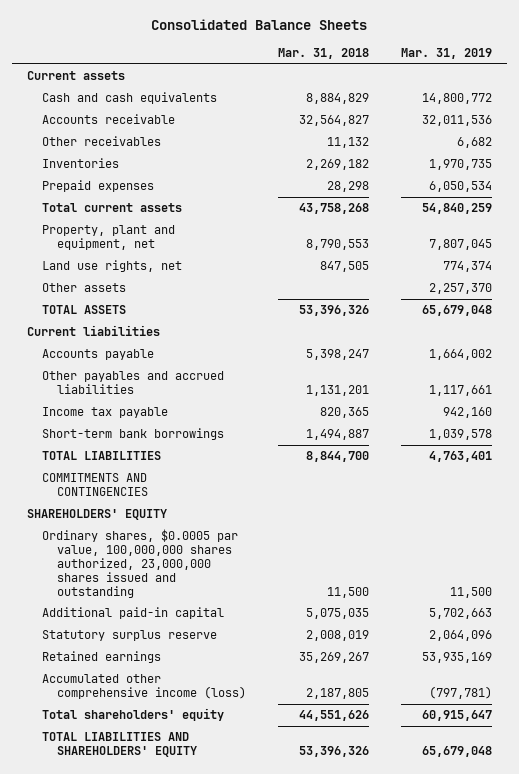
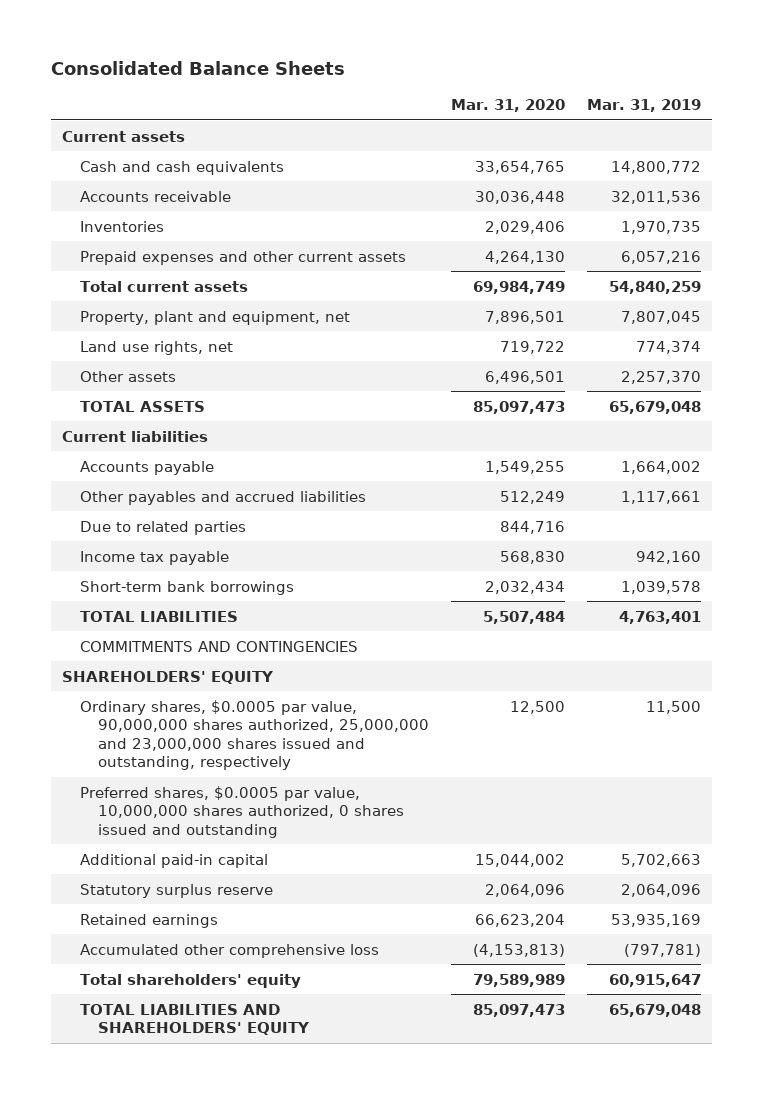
[277,48,369,60] Mar. 31, 2018 -> none
none -> [450,99,565,113] Mar. 31, 2020
[42,136,162,147] Other receivables -> none
[42,180,155,193] Prepaid expenses -> [79,250,406,265] Prepaid expenses and other current assets
[428,181,492,193] 6,050,534 -> [620,250,701,264] 6,057,216
none -> [79,520,246,535] Due to related parties
[42,529,239,598] Ordinary shares, $0.0005 par value, 100,000,000 shares authorized, 23,000,000 shares issued and outstanding -> [79,699,429,771] Ordinary shares, $0.0005 par value, 90,000,000 shares authorized, 25,000,000 and 23,000,000 shares issued and outstanding, respectively
none -> [79,785,404,838] Preferred shares, $0.0005 par value, 10,000,000 shares authorized, 0 shares issued and outstanding
[42,674,247,700] Accumulated other comprehensive income (loss) -> [79,943,379,958] Accumulated other comprehensive loss

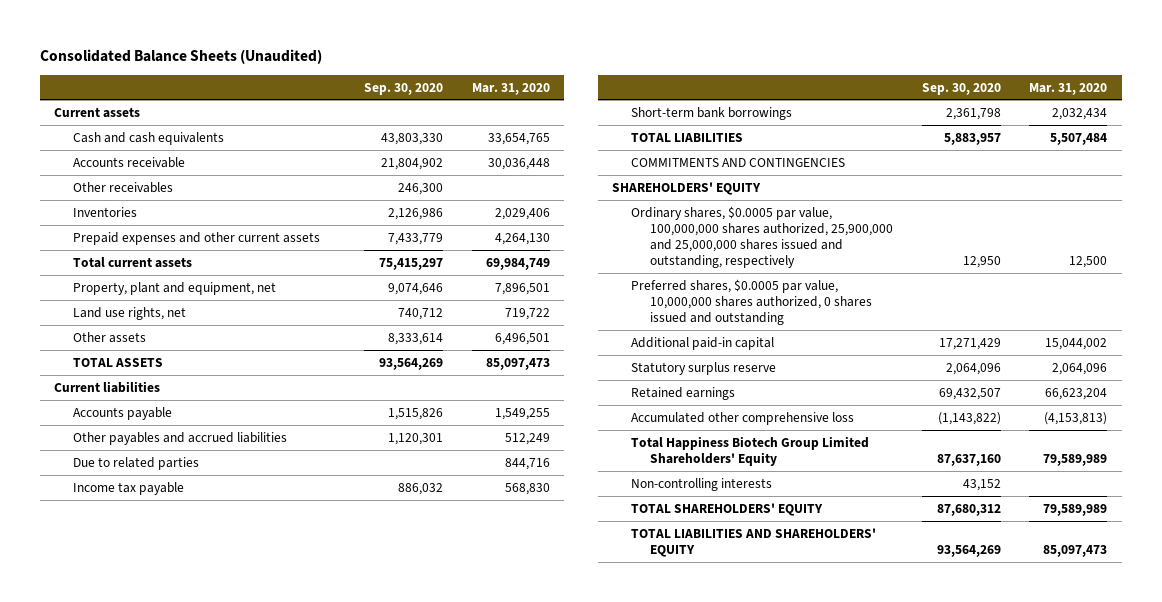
[50,60,345,75] Consolidated Balance Sheets -> [40,49,323,65] Consolidated Balance Sheets (Unaudited)
[586,99,701,113] Mar. 31, 2019 -> none
none -> [364,82,444,95] Sep. 30, 2020
none -> [73,181,174,193] Other receivables
[79,699,429,771] Ordinary shares, $0.0005 par value, 90,000,000 shares authorized, 25,000,000 and 23,000,000 shares issued and outstanding, respectively -> [631,205,894,269] Ordinary shares, $0.0005 par value, 100,000,000 shares authorized, 25,900,000 and 25,000,000 shares issued and outstanding, respectively
[79,973,301,988] Total shareholders' equity -> [631,435,870,466] Total Happiness Biotech Group Limited Shareholders' Equity
none -> [631,477,773,491] Non-controlling interests
none -> [631,502,824,516] TOTAL SHAREHOLDERS' EQUITY

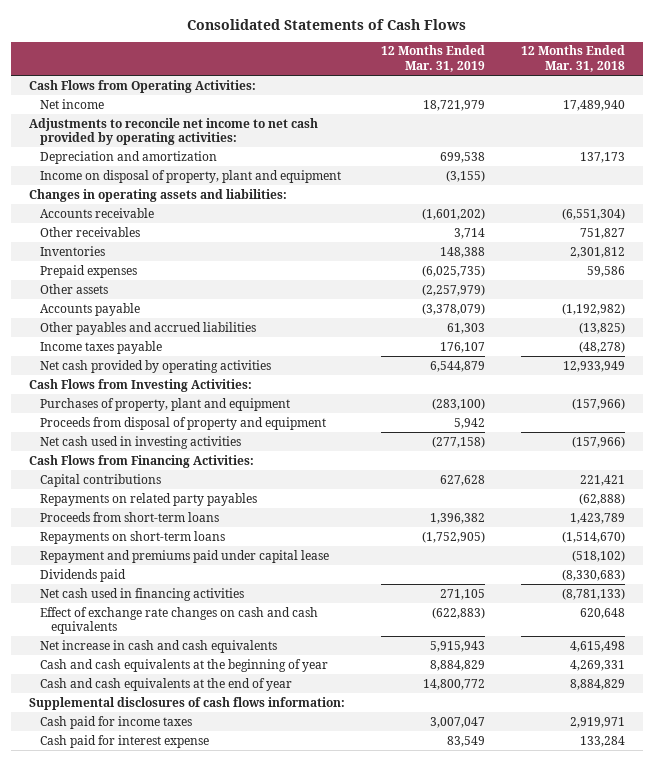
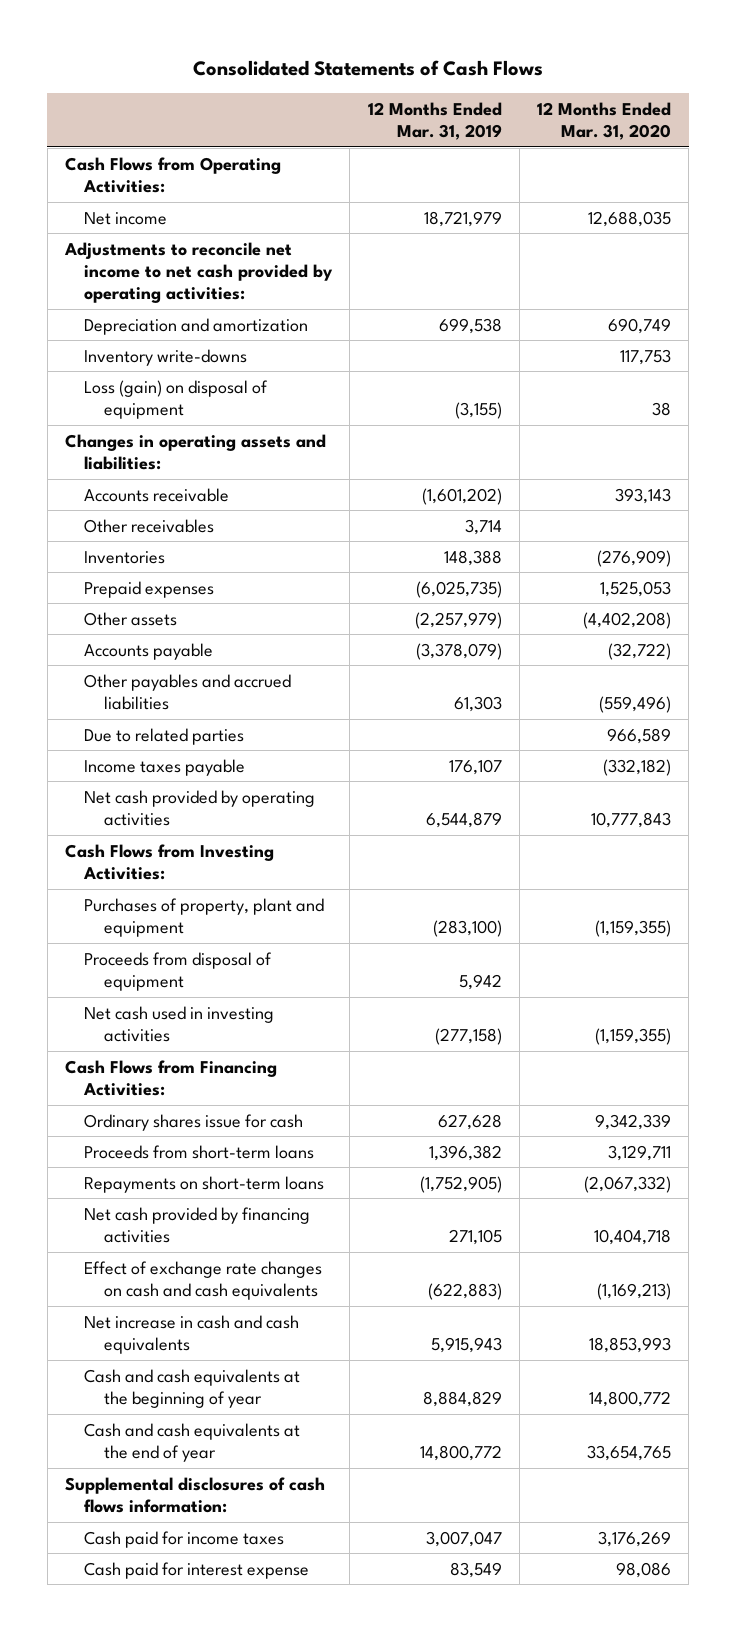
[520,45,625,72] 12 Months Ended Mar. 31, 2018 -> none
none -> [536,101,671,140] 12 Months Ended Mar. 31, 2020
none -> [84,348,248,366] Inventory write-downs
[39,169,341,183] Income on disposal of property, plant and equipment -> [84,379,269,419] Loss (gain) on disposal of equipment
none -> [84,727,245,745] Due to related parties
[39,416,326,430] Proceeds from disposal of property and equipment -> [84,951,273,991] Proceeds from disposal of equipment
[39,492,257,506] Repayments on related party payables -> none
[39,473,161,487] Capital contributions -> [84,1113,304,1131] Ordinary shares issue for cash
[39,549,329,563] Repayment and premiums paid under capital lease -> none
[39,568,126,582] Dividends paid -> none
[39,587,244,601] Net cash used in financing activities -> [84,1206,311,1243] Net cash provided by financing activities

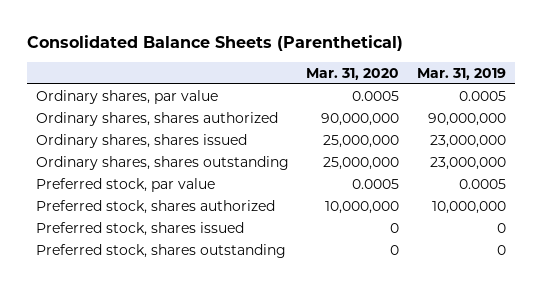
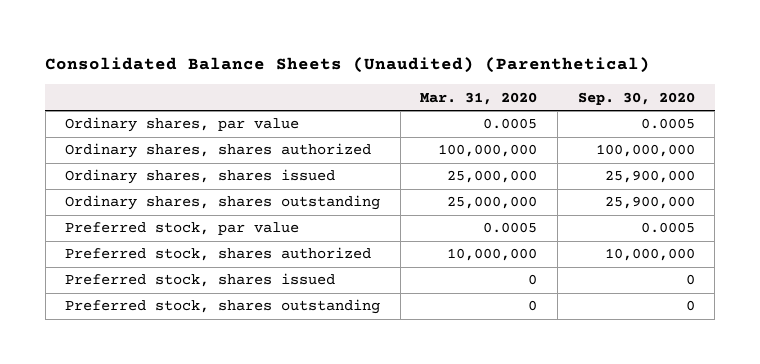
[26,35,403,52] Consolidated Balance Sheets (Parenthetical) -> [45,56,651,73] Consolidated Balance Sheets (Unaudited) (Parenthetical)
[417,67,507,80] Mar. 31, 2019 -> none
none -> [577,91,695,105] Sep. 30, 2020
[321,112,400,126] 90,000,000 -> [438,144,538,158] 100,000,000

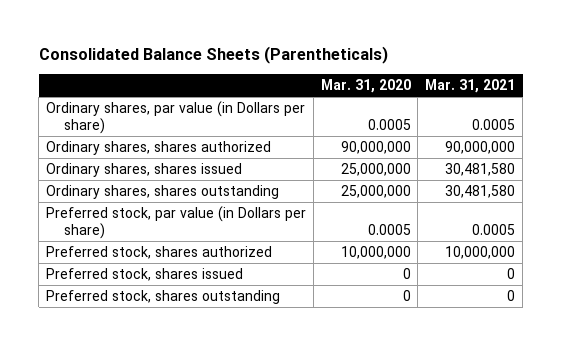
[45,56,651,73] Consolidated Balance Sheets (Unaudited) (Parenthetical) -> [38,46,388,65] Consolidated Balance Sheets (Parentheticals)
[577,91,695,105] Sep. 30, 2020 -> none
none -> [425,78,516,93] Mar. 31, 2021
[65,117,300,133] Ordinary shares, par value -> [45,100,305,134] Ordinary shares, par value (in Dollars per share)
[438,144,538,158] 100,000,000 -> [340,140,411,154] 90,000,000
[65,222,300,236] Preferred stock, par value -> [45,205,306,239] Preferred stock, par value (in Dollars per share)

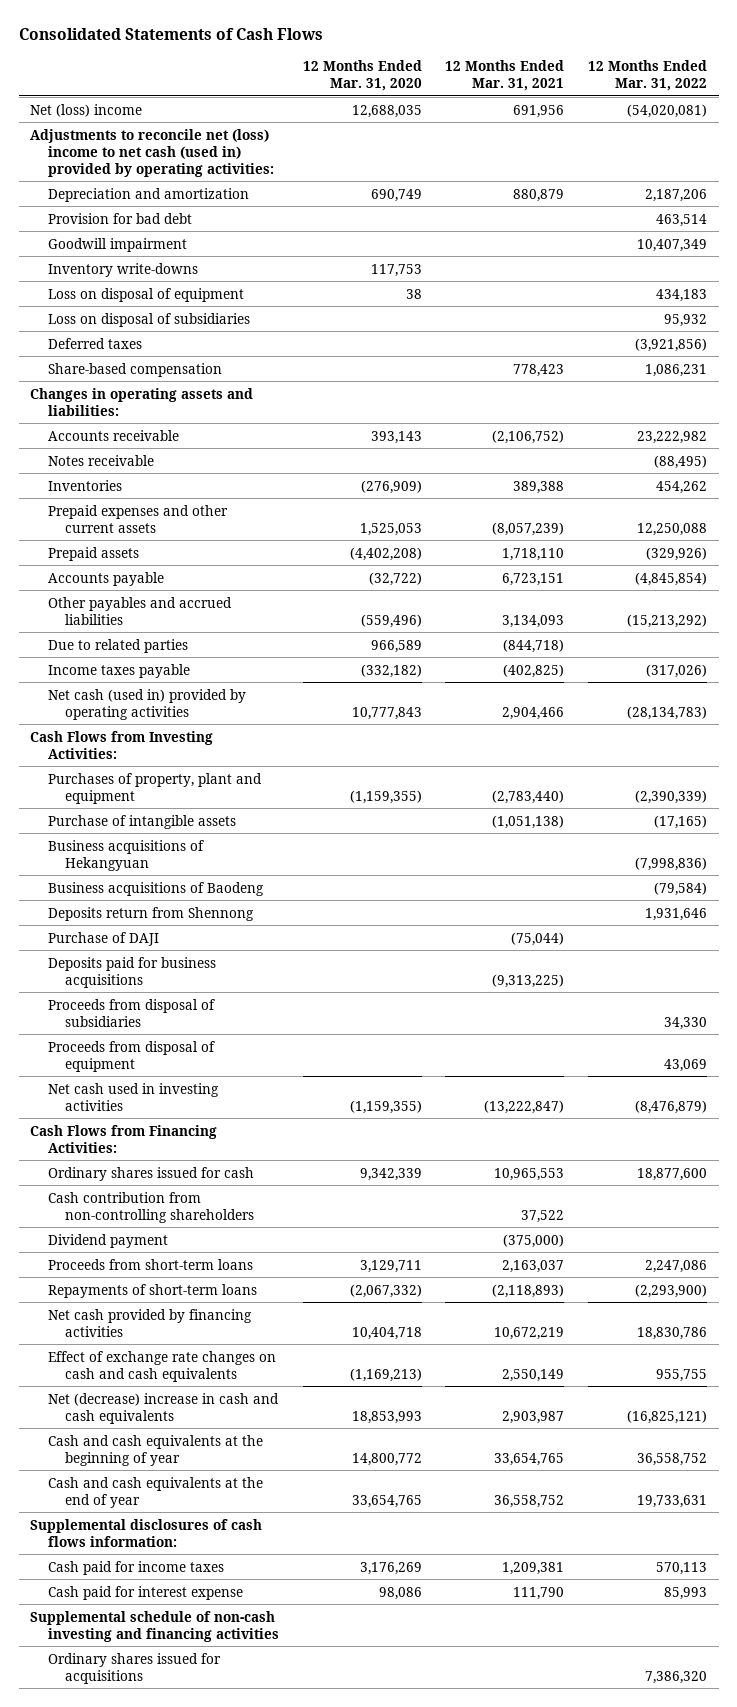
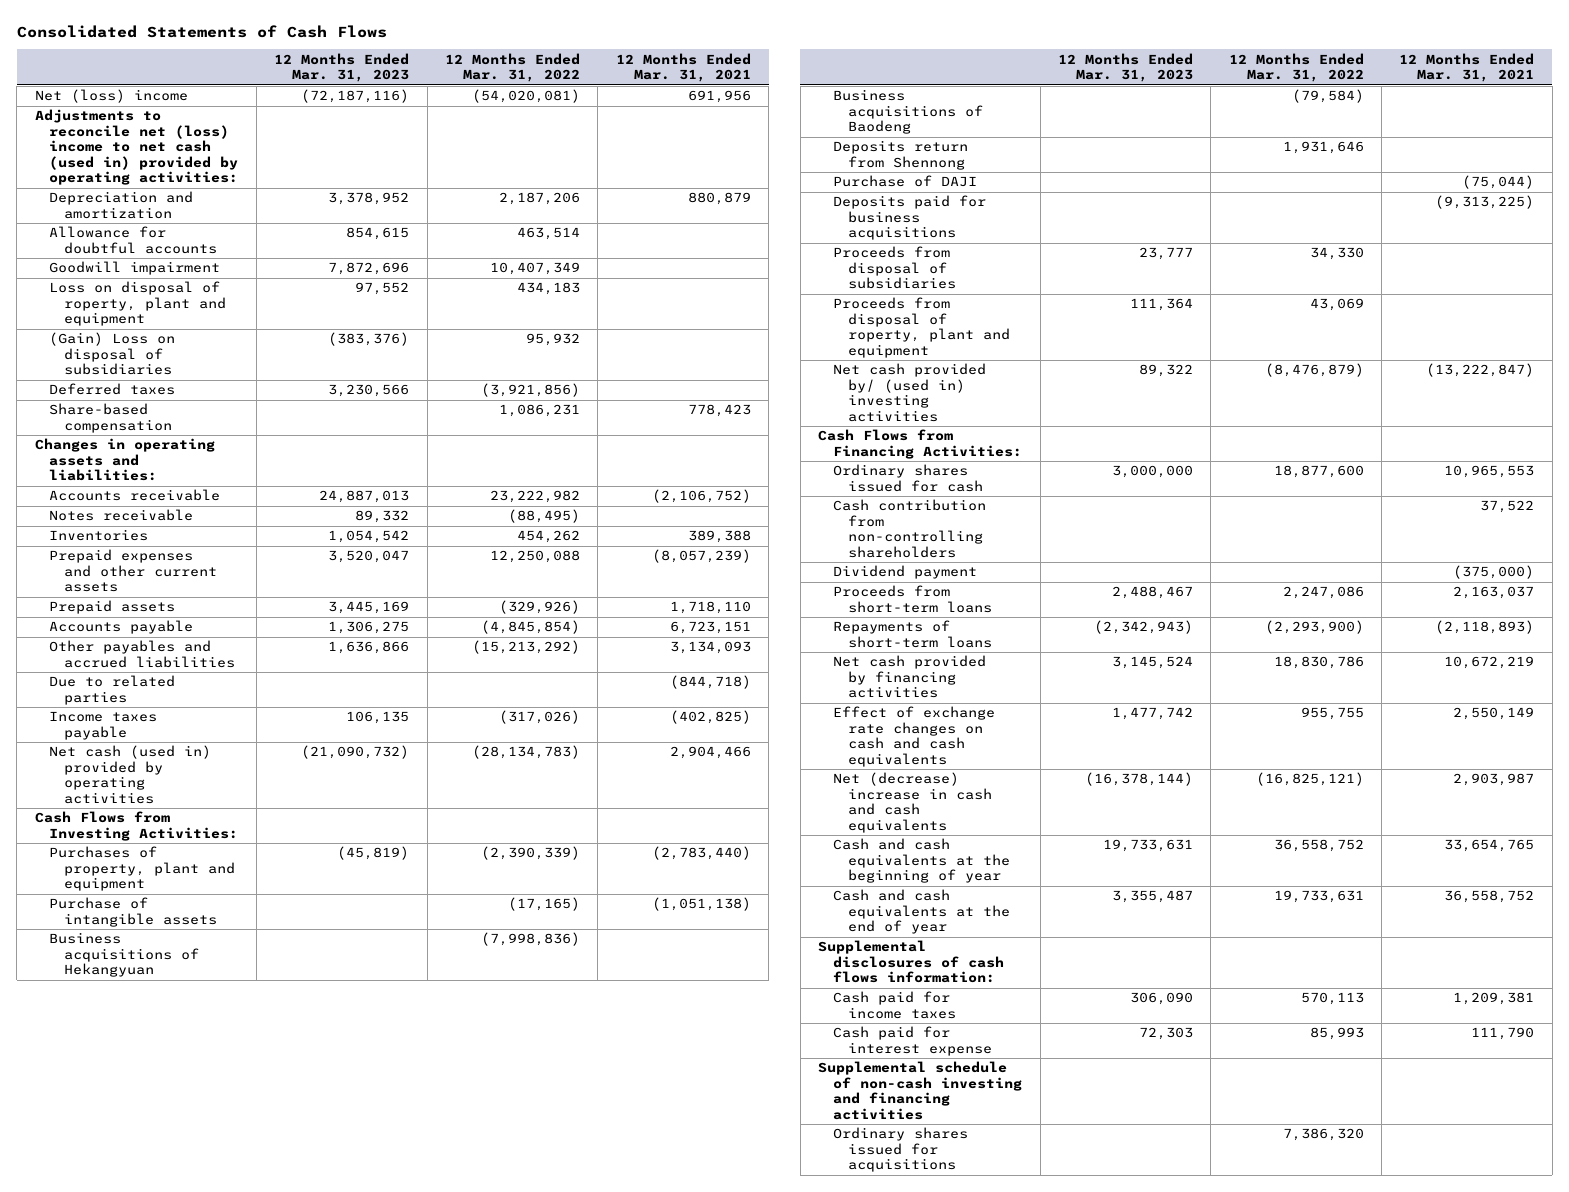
[302,59,422,91] 12 Months Ended Mar. 31, 2020 -> none
none -> [274,52,410,83] 12 Months Ended Mar. 31, 2023
[47,212,192,224] Provision for bad debt -> [49,226,218,254] Allowance for doubtful accounts
[47,262,198,277] Inventory write-downs -> none
[47,287,244,302] Loss on disposal of equipment -> [49,281,227,327] Loss on disposal of roperty, plant and equipment
[47,312,250,327] Loss on disposal of subsidiaries -> [49,332,176,376] (Gain) Loss on disposal of subsidiaries
[47,1040,215,1072] Proceeds from disposal of equipment -> [833,297,1010,358] Proceeds from disposal of roperty, plant and equipment
[47,1082,219,1111] Net cash used in investing activities -> [833,363,987,422] Net cash provided by/ (used in) investing activities

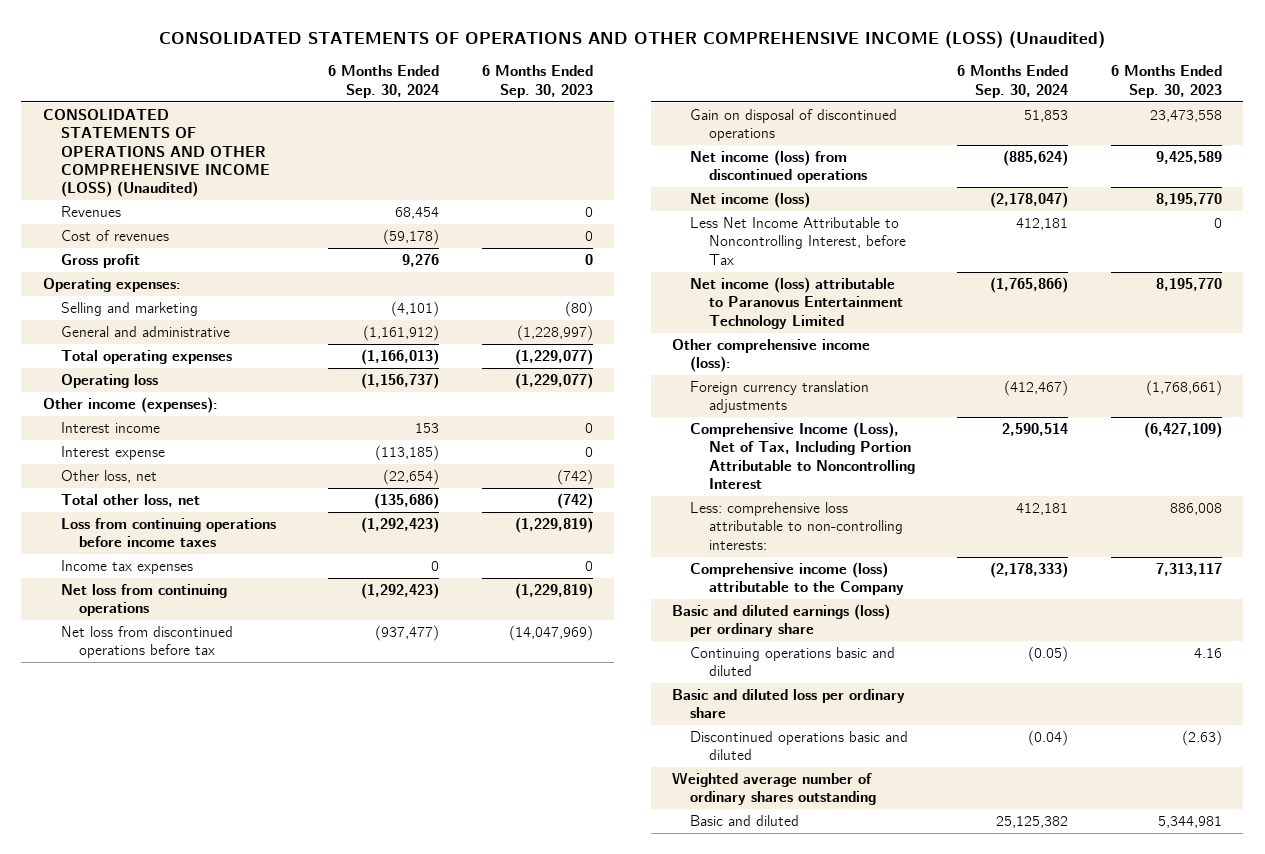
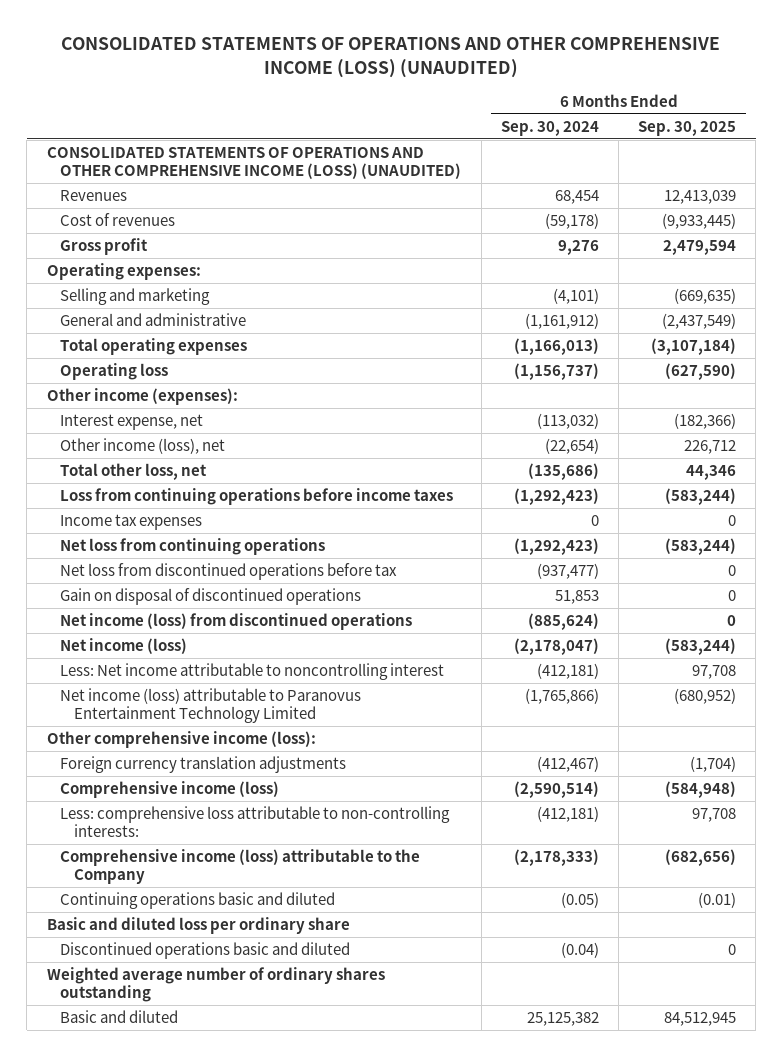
[159,31,1106,49] CONSOLIDATED STATEMENTS OF OPERATIONS AND OTHER COMPREHENSIVE INCOME (LOSS) (Unaudited) -> [61,37,721,78] CONSOLIDATED STATEMENTS OF OPERATIONS AND OTHER COMPREHENSIVE INCOME (LOSS) (UNAUDITED)
[481,65,593,98] 6 Months Ended Sep. 30, 2023 -> none
none -> [638,120,737,136] Sep. 30, 2025
[42,109,271,198] CONSOLIDATED STATEMENTS OF OPERATIONS AND OTHER COMPREHENSIVE INCOME (LOSS) (Unaudited) -> [46,147,462,180] CONSOLIDATED STATEMENTS OF OPERATIONS AND OTHER COMPREHENSIVE INCOME (LOSS) (UNAUDITED)
[61,422,161,434] Interest income -> none
[61,446,166,461] Interest expense -> [60,414,204,431] Interest expense, net
[375,445,440,462] (113,185) -> [536,413,599,430] (113,032)
[61,470,158,484] Other loss, net -> [60,438,226,455] Other income (loss), net
[690,217,906,265] Less Net Income Attributable to Noncontrolling Interest, before Tax -> [60,663,445,681] Less: Net income attributable to noncontrolling interest
[1016,218,1069,231] 412,181 -> [536,663,599,680] (412,181)
[690,422,915,489] Comprehensive Income (Loss), Net of Tax, Including Portion Attributable to Noncontrolling Interest -> [60,781,280,799] Comprehensive income (loss)
[1002,423,1069,437] 2,590,514 -> [513,781,599,799] (2,590,514)
[1016,503,1069,516] 412,181 -> [536,806,599,823] (412,181)
[672,604,891,638] Basic and diluted earnings (loss) per ordinary share -> none

